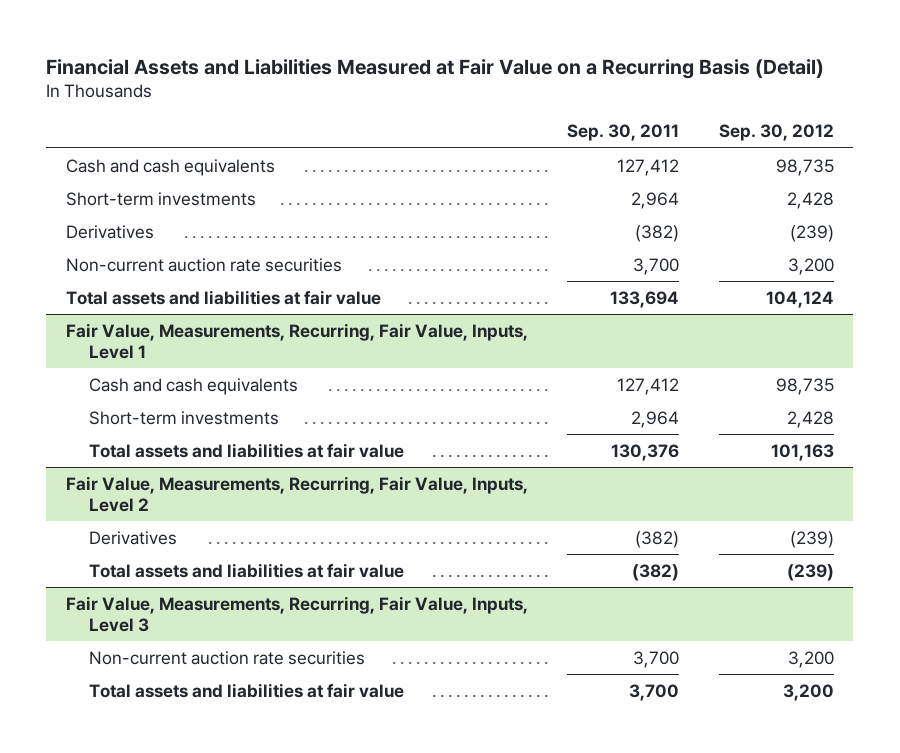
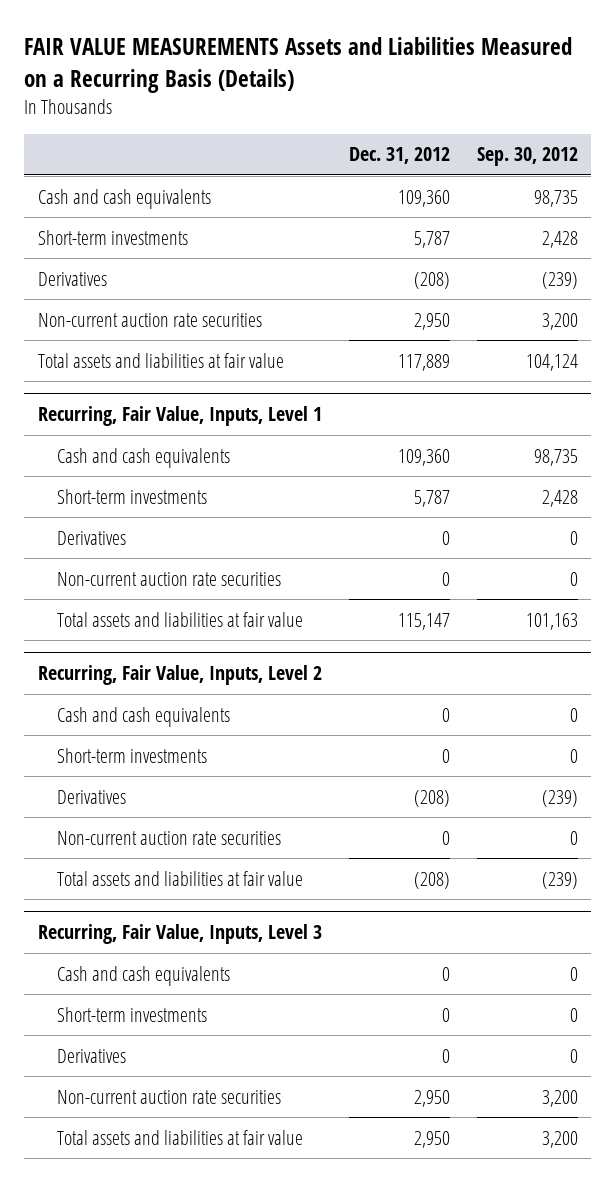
[46,58,825,79] Financial Assets and Liabilities Measured at Fair Value on a Recurring Basis (Detail) -> [24,37,573,93] FAIR VALUE MEASUREMENTS Assets and Liabilities Measured on a Recurring Basis (Details)
[567,124,680,142] Sep. 30, 2011 -> none
none -> [348,147,450,165] Dec. 31, 2012
[66,322,529,360] Fair Value, Measurements, Recurring, Fair Value, Inputs, Level 1 -> [37,406,322,427] Recurring, Fair Value, Inputs, Level 1
none -> [57,530,127,545] Derivatives
none -> [57,571,282,586] Non-current auction rate securities
[66,475,529,513] Fair Value, Measurements, Recurring, Fair Value, Inputs, Level 2 -> [37,665,322,686] Recurring, Fair Value, Inputs, Level 2
none -> [57,706,231,727] Cash and cash equivalents
none -> [57,747,208,763] Short-term investments
none -> [57,830,282,845] Non-current auction rate securities
[66,595,529,633] Fair Value, Measurements, Recurring, Fair Value, Inputs, Level 3 -> [37,924,322,945] Recurring, Fair Value, Inputs, Level 3
none -> [57,965,231,986] Cash and cash equivalents
none -> [57,1006,208,1022] Short-term investments
none -> [57,1048,127,1063] Derivatives

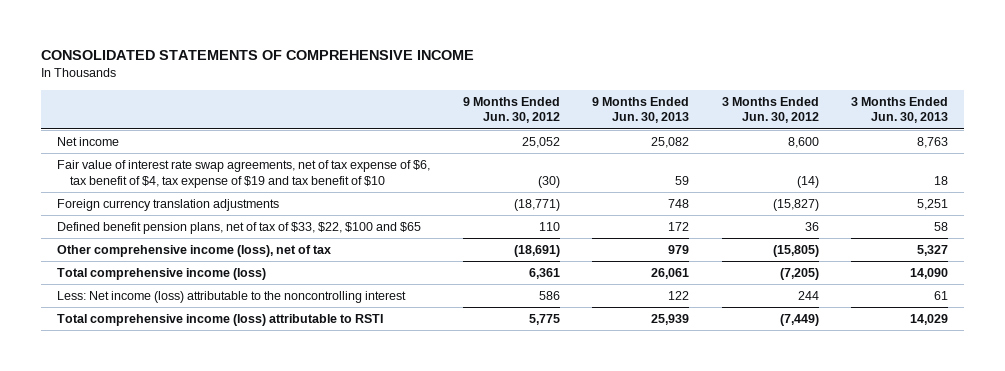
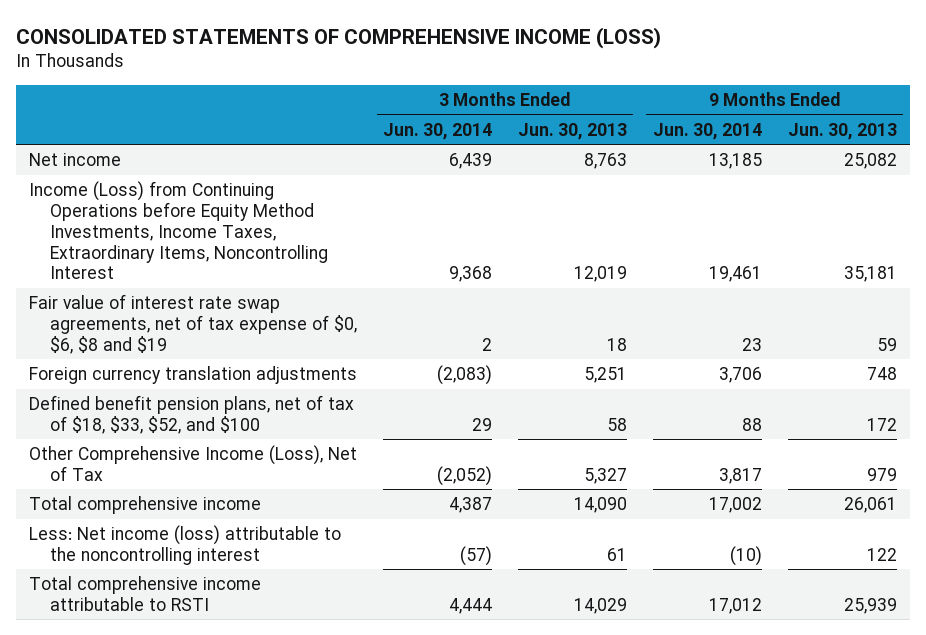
[40,50,474,61] CONSOLIDATED STATEMENTS OF COMPREHENSIVE INCOME -> [16,26,662,49] CONSOLIDATED STATEMENTS OF COMPREHENSIVE INCOME (LOSS)
[462,96,560,124] 9 Months Ended Jun. 30, 2012 -> none
[721,96,819,124] 3 Months Ended Jun. 30, 2012 -> none
none -> [383,122,493,140] Jun. 30, 2014
none -> [652,122,762,140] Jun. 30, 2014
none -> [29,181,328,280] Income (Loss) from Continuing Operations before Equity Method Investments, Income Taxes, Extraordinary Items, Noncontrolling Interest
[56,159,430,188] Fair value of interest rate swap agreements, net of tax expense of $6, tax benefit of $4, tax expense of $19 and tax benefit of $10 -> [29,294,357,354] Fair value of interest rate swap agreements, net of tax expense of $0, $6, $8 and $19
[56,221,421,234] Defined benefit pension plans, net of tax of $33, $22, $100 and $65 -> [29,395,355,434] Defined benefit pension plans, net of tax of $18, $33, $52, and $100
[56,244,331,257] Other comprehensive income (loss), net of tax -> [29,445,358,481] Other Comprehensive Income (Loss), Net of Tax
[56,267,266,280] Total comprehensive income (loss) -> [29,496,262,515] Total comprehensive income
[56,313,383,326] Total comprehensive income (loss) attributable to RSTI -> [29,576,262,611] Total comprehensive income attributable to RSTI

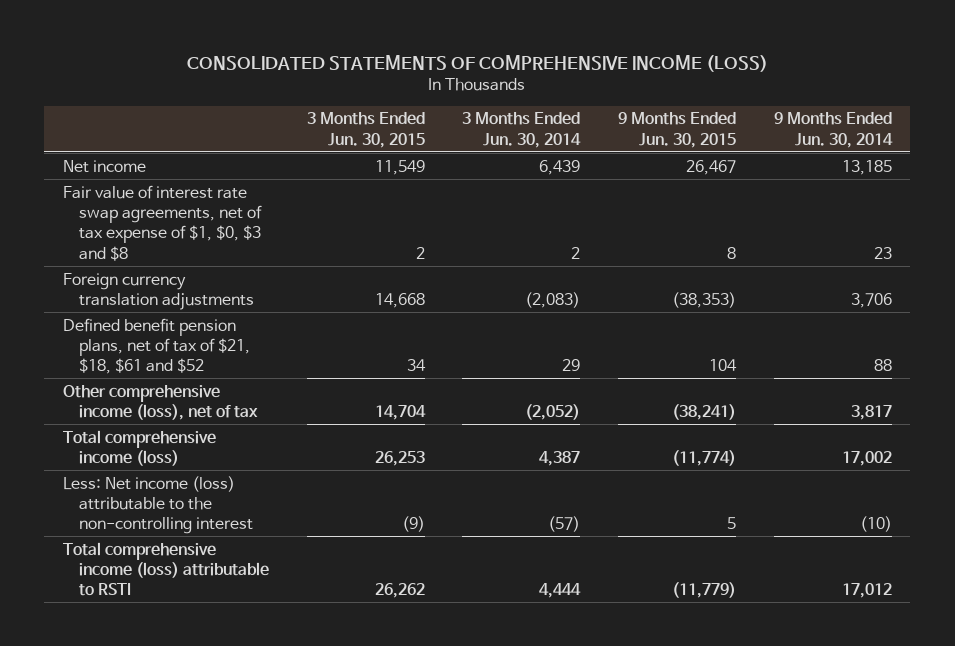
[517,122,627,140] Jun. 30, 2013 -> none
[787,122,897,140] Jun. 30, 2013 -> none
none -> [306,112,425,148] 3 Months Ended Jun. 30, 2015
none -> [617,112,736,148] 9 Months Ended Jun. 30, 2015
[29,181,328,280] Income (Loss) from Continuing Operations before Equity Method Investments, Income Taxes, Extraordinary Items, Noncontrolling Interest -> none
[29,294,357,354] Fair value of interest rate swap agreements, net of tax expense of $0, $6, $8 and $19 -> [62,184,262,261] Fair value of interest rate swap agreements, net of tax expense of $1, $0, $3 and $8
[29,395,355,434] Defined benefit pension plans, net of tax of $18, $33, $52, and $100 -> [62,317,250,375] Defined benefit pension plans, net of tax of $21, $18, $61 and $52
[29,445,358,481] Other Comprehensive Income (Loss), Net of Tax -> [62,384,258,420] Other comprehensive income (loss), net of tax
[29,496,262,515] Total comprehensive income -> [62,429,216,466] Total comprehensive income (loss)
[29,525,342,565] Less: Net income (loss) attributable to the noncontrolling interest -> [62,475,253,535] Less: Net income (loss) attributable to the non-controlling interest
[29,576,262,611] Total comprehensive income attributable to RSTI -> [62,541,269,597] Total comprehensive income (loss) attributable to RSTI

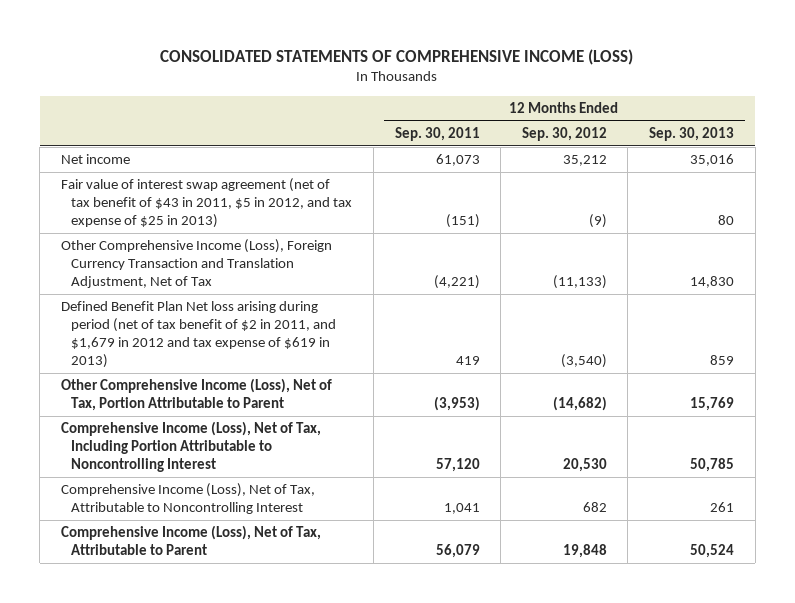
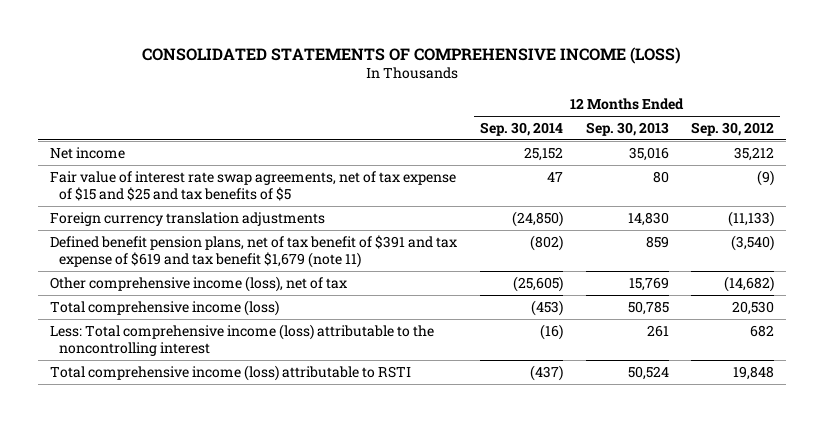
[394,127,480,142] Sep. 30, 2011 -> none
none -> [479,121,563,136] Sep. 30, 2014
[60,178,353,229] Fair value of interest swap agreement (net of tax benefit of $43 in 2011, $5 in 2012, and tax expense of $25 in 2013) -> [49,170,456,202] Fair value of interest rate swap agreements, net of tax expense of $15 and $25 and tax benefits of $5
[60,239,332,289] Other Comprehensive Income (Loss), Foreign Currency Transaction and Translation Adjustment, Net of Tax -> [49,211,325,226] Foreign currency translation adjustments
[60,301,337,369] Defined Benefit Plan Net loss arising during period (net of tax benefit of $2 in 2011, and $1,679 in 2012 and tax expense of $619 in 2013) -> [49,234,457,269] Defined benefit pension plans, net of tax benefit of $391 and tax expense of $619 and tax benefit $1,679 (note 11)
[60,378,332,412] Other Comprehensive Income (Loss), Net of Tax, Portion Attributable to Parent -> [49,275,347,292] Other comprehensive income (loss), net of tax
[60,421,321,473] Comprehensive Income (Loss), Net of Tax, Including Portion Attributable to Noncontrolling Interest -> [49,299,279,316] Total comprehensive income (loss)
[60,483,315,515] Comprehensive Income (Loss), Net of Tax, Attributable to Noncontrolling Interest -> [49,323,434,357] Less: Total comprehensive income (loss) attributable to the noncontrolling interest
[60,525,321,556] Comprehensive Income (Loss), Net of Tax, Attributable to Parent -> [49,364,411,381] Total comprehensive income (loss) attributable to RSTI

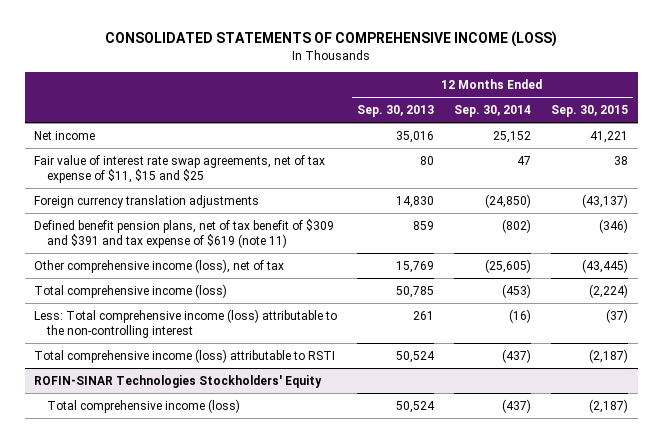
[691,121,775,136] Sep. 30, 2012 -> none
none -> [550,104,628,117] Sep. 30, 2015
[49,170,456,202] Fair value of interest rate swap agreements, net of tax expense of $15 and $25 and tax benefits of $5 -> [34,154,326,184] Fair value of interest rate swap agreements, net of tax expense of $11, $15 and $25
[49,234,457,269] Defined benefit pension plans, net of tax benefit of $391 and tax expense of $619 and tax benefit $1,679 (note 11) -> [34,218,335,249] Defined benefit pension plans, net of tax benefit of $309 and $391 and tax expense of $619 (note 11)
[49,323,434,357] Less: Total comprehensive income (loss) attributable to the noncontrolling interest -> [34,308,338,339] Less: Total comprehensive income (loss) attributable to the non-controlling interest
none -> [34,374,323,388] ROFIN-SINAR Technologies Stockholders' Equity
none -> [46,398,240,413] Total comprehensive income (loss)

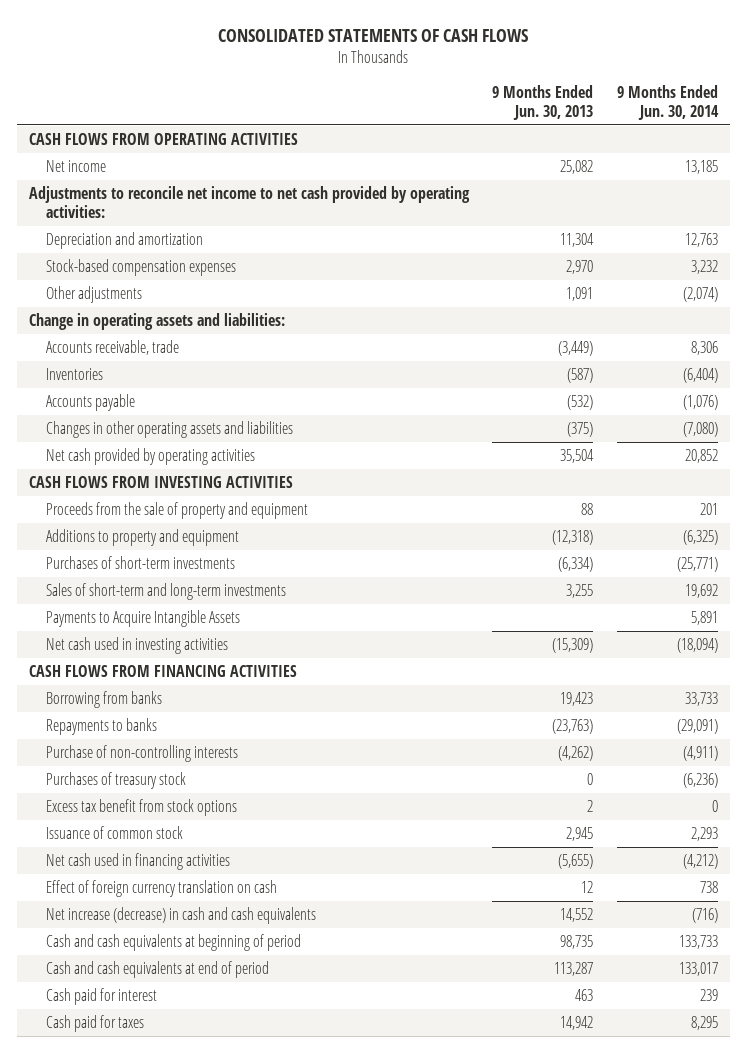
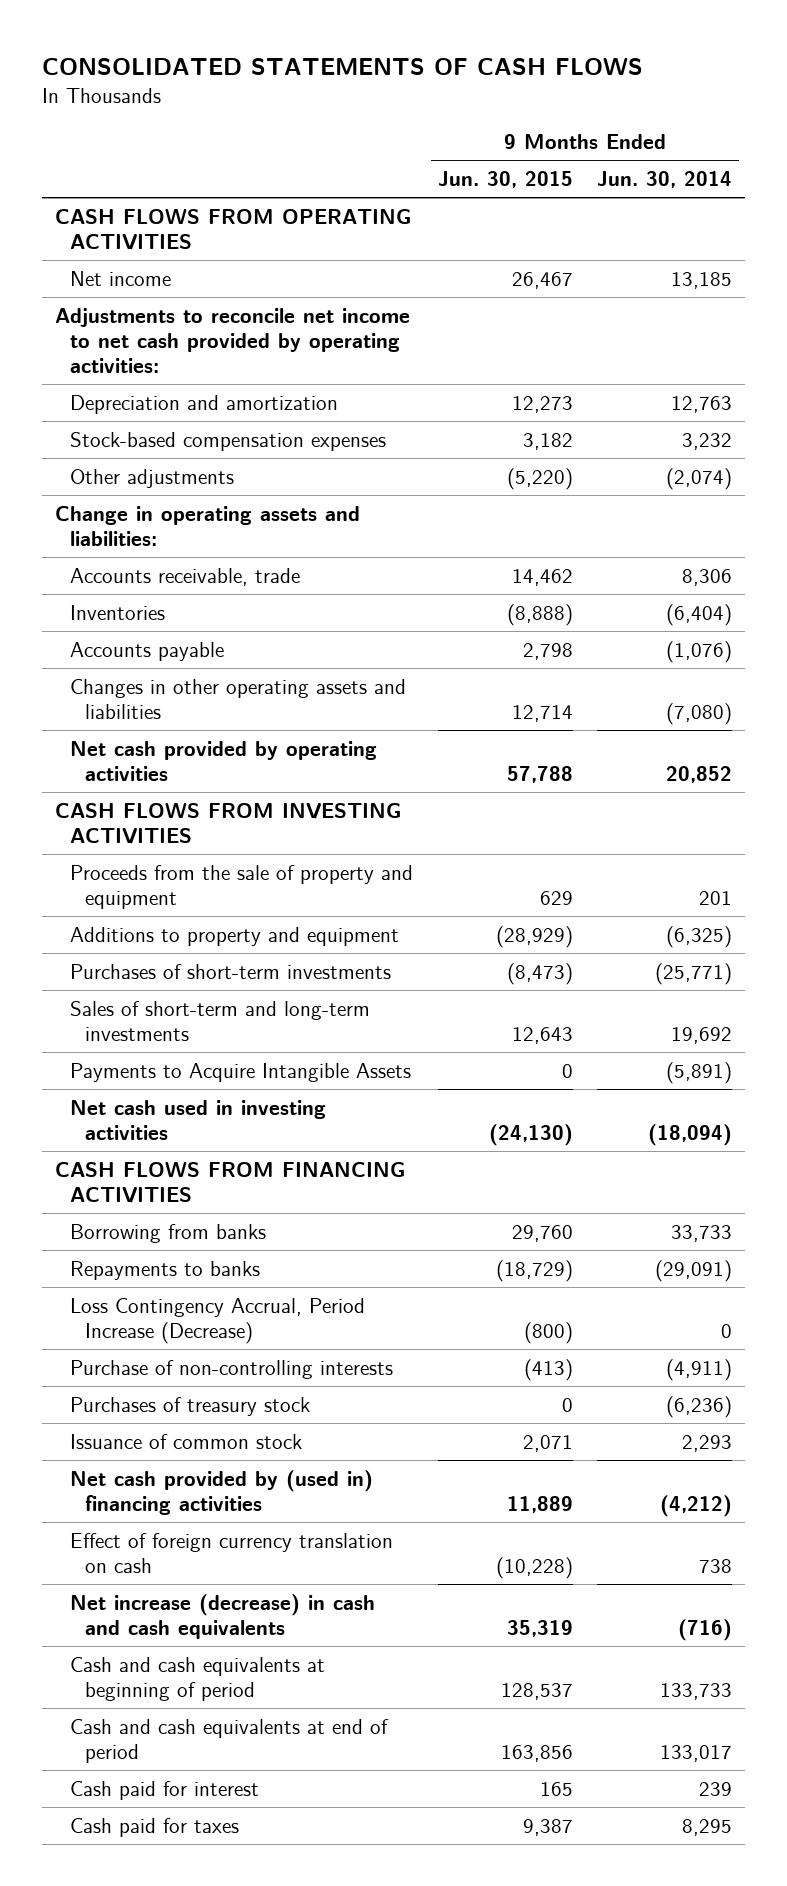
[492,84,594,120] 9 Months Ended Jun. 30, 2013 -> none
none -> [437,171,573,189] Jun. 30, 2015
[690,610,718,625] 5,891 -> [666,1061,733,1084] (5,891)
none -> [69,1297,365,1344] Loss Contingency Accrual, Period Increase (Decrease)
[45,798,237,816] Excess tax benefit from stock options -> none
[45,852,230,870] Net cash used in financing activities -> [69,1469,373,1515] Net cash provided by (used in) financing activities

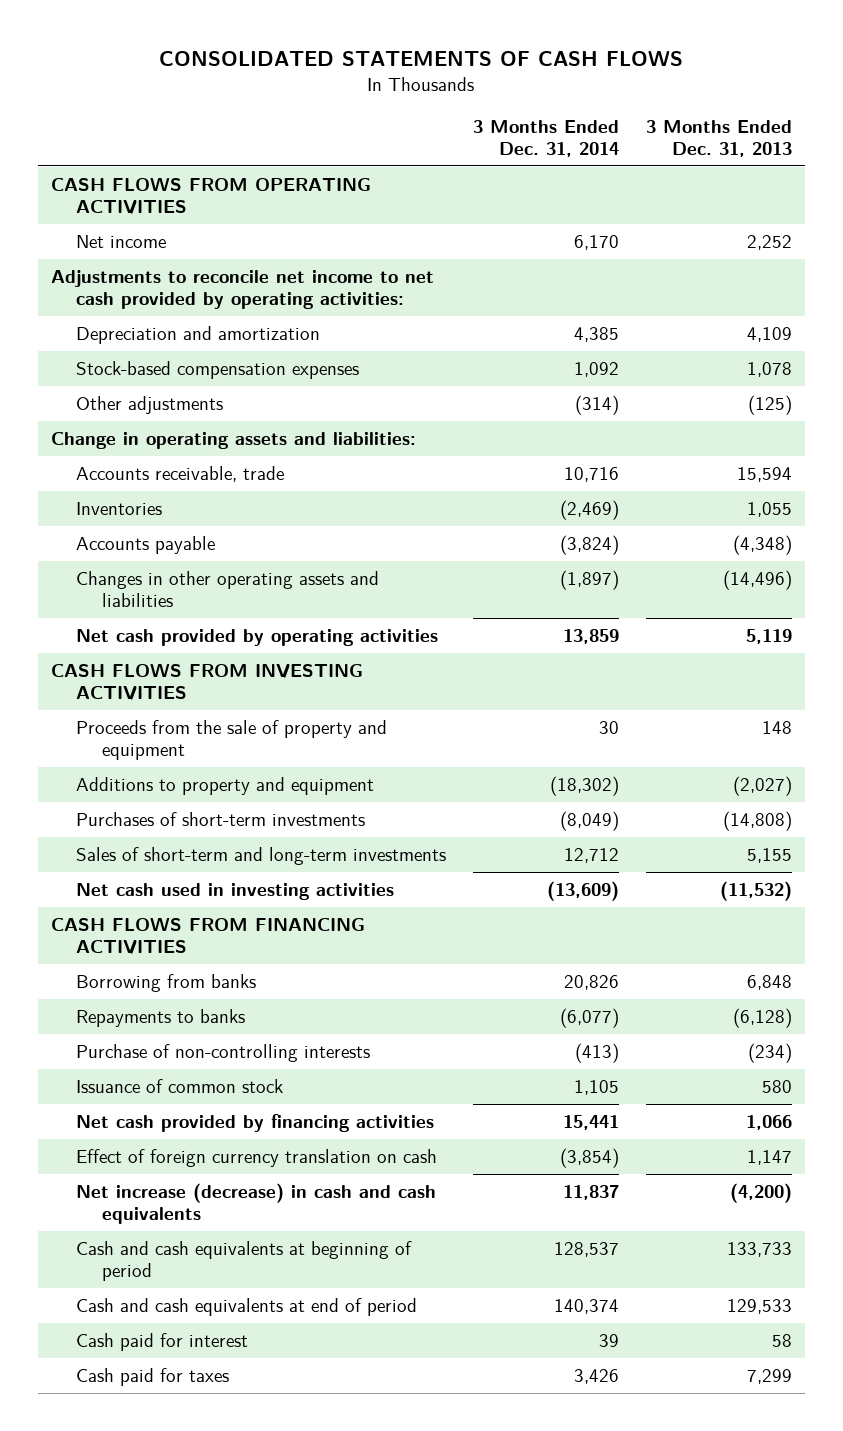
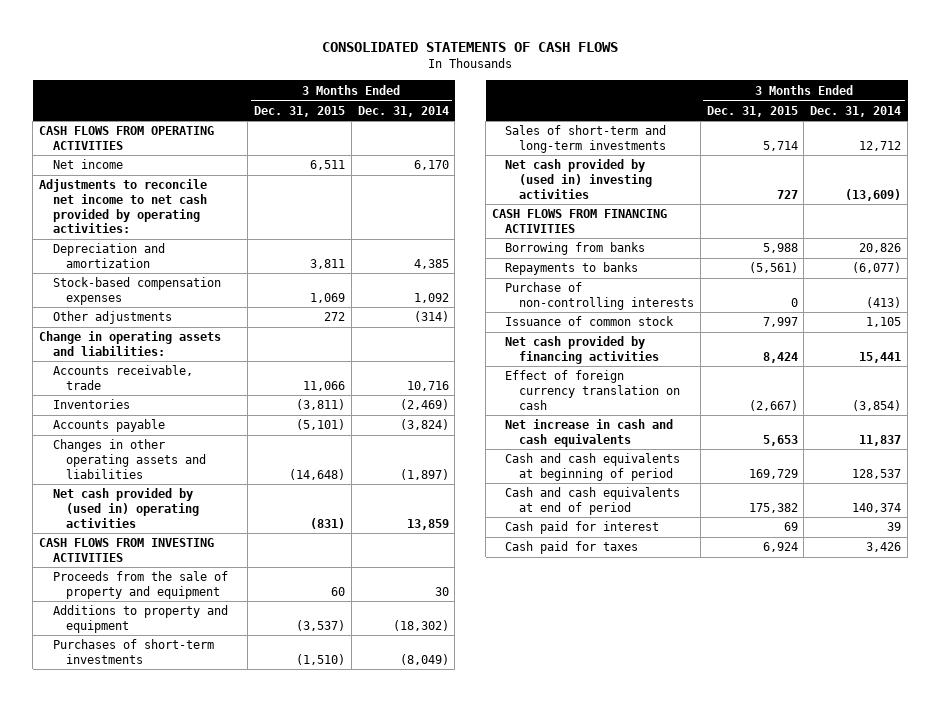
[645,119,792,157] 3 Months Ended Dec. 31, 2013 -> none
none -> [253,105,345,117] Dec. 31, 2015
[76,628,439,646] Net cash provided by operating activities -> [52,488,199,528] Net cash provided by (used in) operating activities
[76,882,395,900] Net cash used in investing activities -> [505,159,652,199] Net cash provided by (used in) investing activities
[76,1182,437,1224] Net increase (decrease) in cash and cash equivalents -> [505,419,674,447] Net increase in cash and cash equivalents

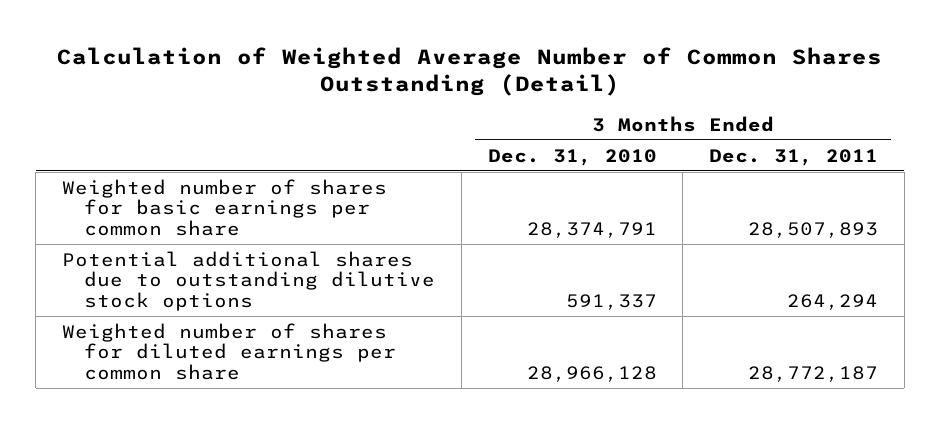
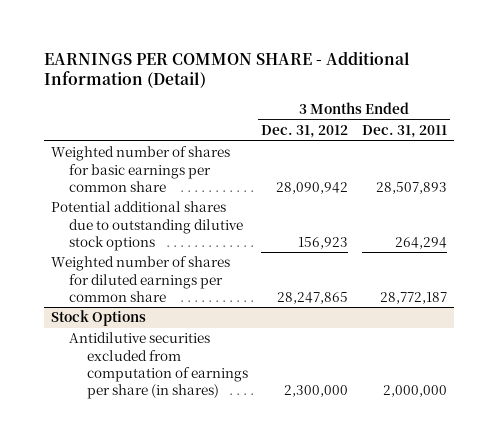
[57,46,883,97] Calculation of Weighted Average Number of Common Shares Outstanding (Detail) -> [43,50,410,89] EARNINGS PER COMMON SHARE - Additional Information (Detail)
[487,148,657,166] Dec. 31, 2010 -> none
none -> [261,124,349,138] Dec. 31, 2012
none -> [50,310,146,327] Stock Options
none -> [68,332,248,400] Antidilutive securities excluded from computation of earnings per share (in shares)

